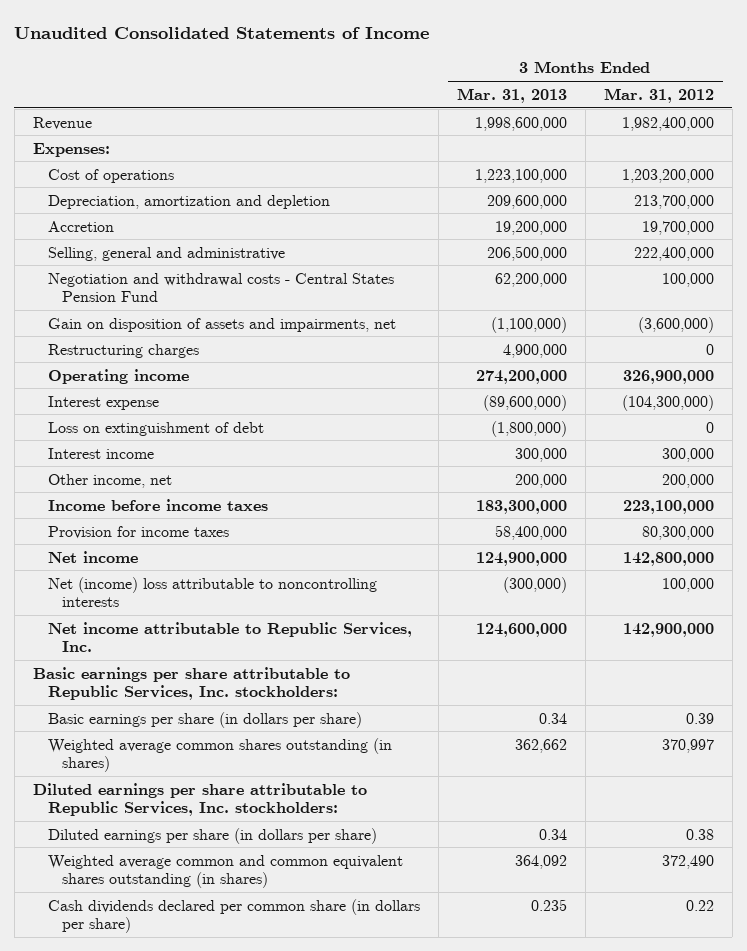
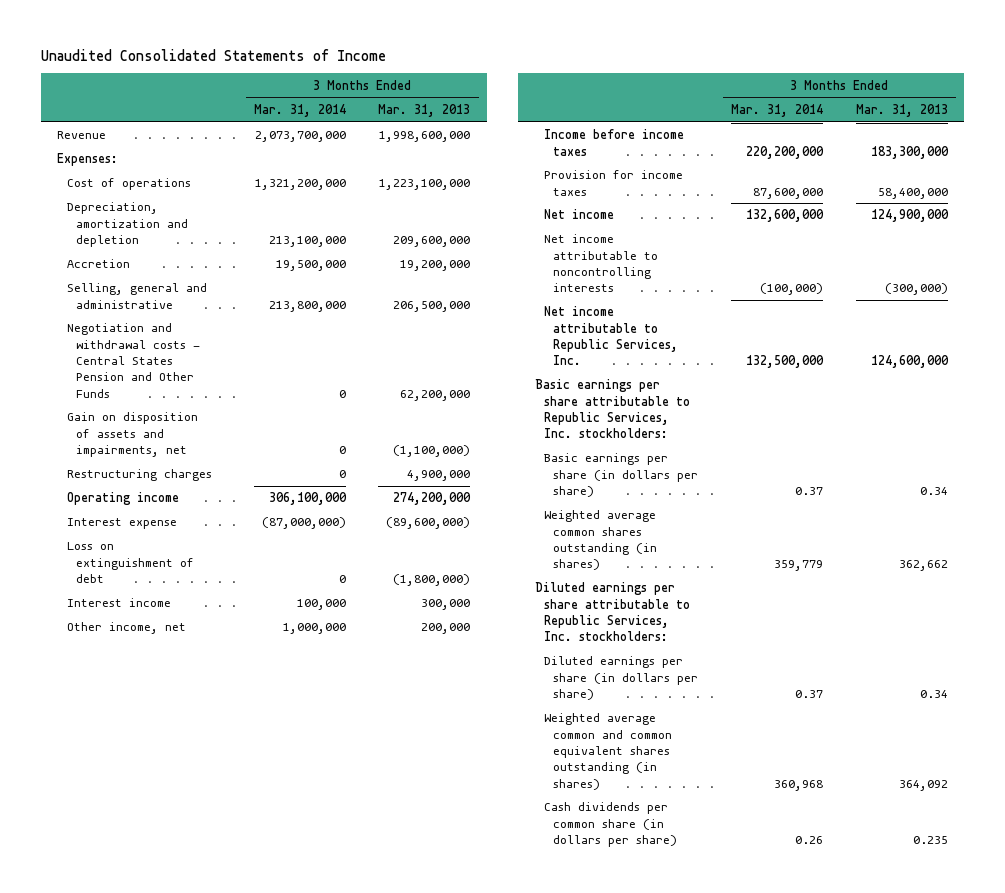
[603,87,714,103] Mar. 31, 2012 -> none
none -> [253,104,346,118] Mar. 31, 2014
[47,272,394,303] Negotiation and withdrawal costs - Central States Pension Fund -> [66,323,201,398] Negotiation and withdrawal costs - Central States Pension and Other Funds
[47,576,377,608] Net (income) loss attributable to noncontrolling interests -> [544,234,659,293] Net income attributable to noncontrolling interests
[47,898,420,934] Cash dividends declared per common share (in dollars per share) -> [544,802,678,848] Cash dividends per common share (in dollars per share)

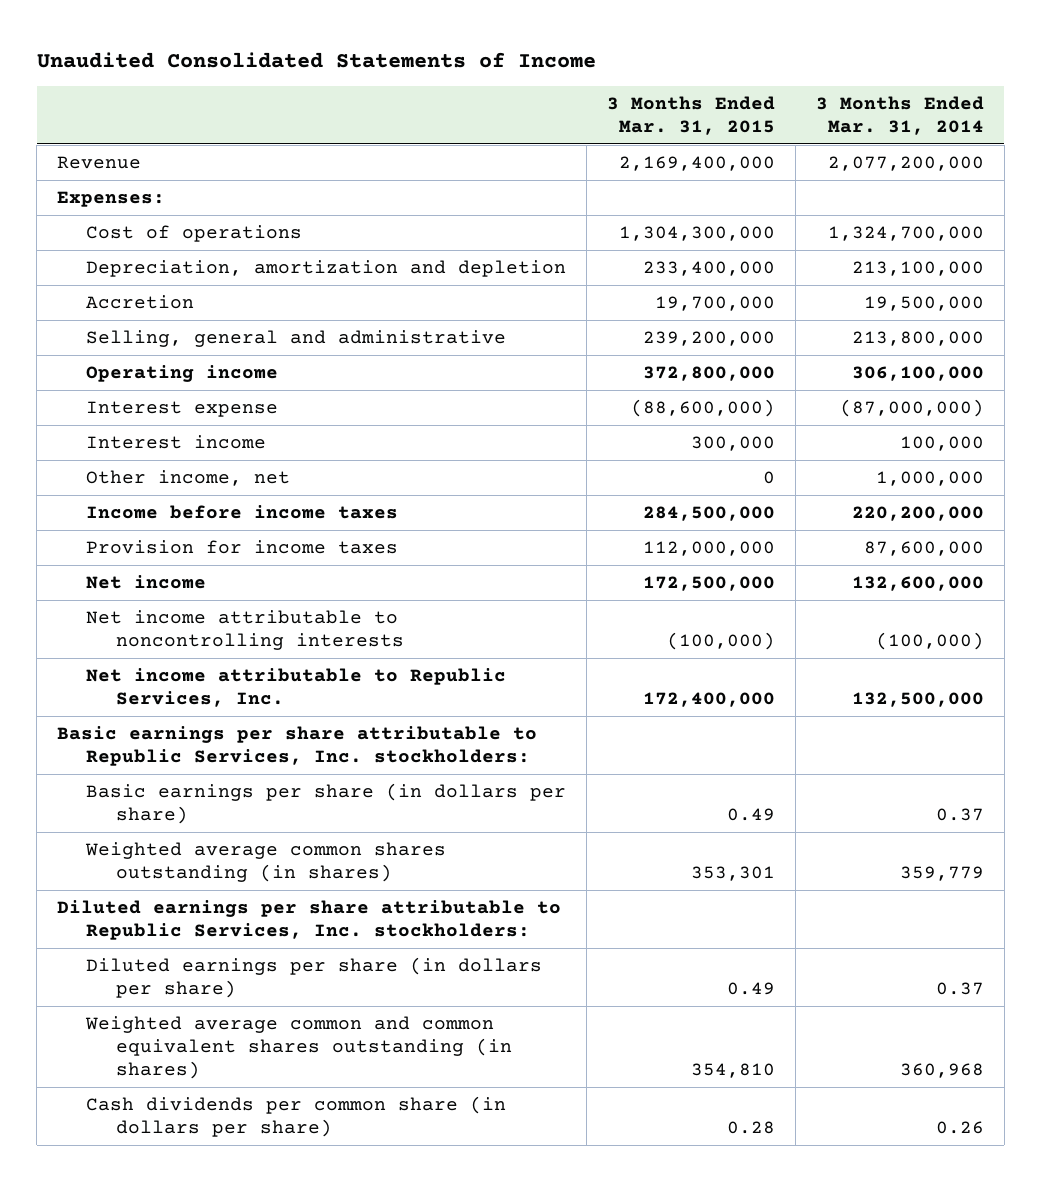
[378,104,471,118] Mar. 31, 2013 -> none
none -> [607,95,776,136] 3 Months Ended Mar. 31, 2015
[254,131,346,143] 2,073,700,000 -> [827,155,984,171] 2,077,200,000
[254,179,346,191] 1,321,200,000 -> [827,225,984,241] 1,324,700,000
[66,323,201,398] Negotiation and withdrawal costs - Central States Pension and Other Funds -> none
[66,412,198,458] Gain on disposition of assets and impairments, net -> none
[66,469,212,482] Restructuring charges -> none
[66,542,195,584] Loss on extinguishment of debt -> none

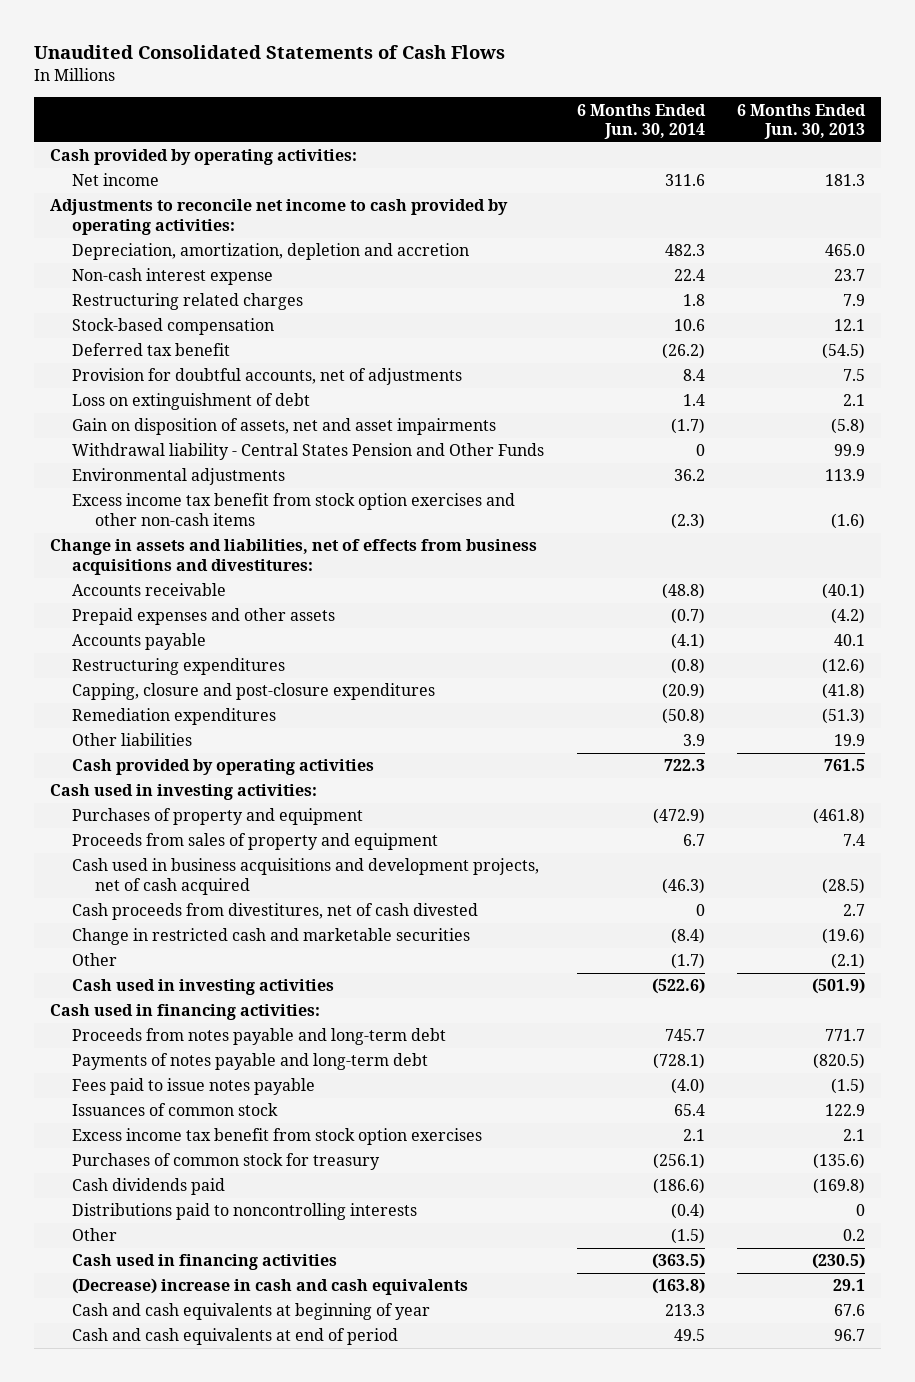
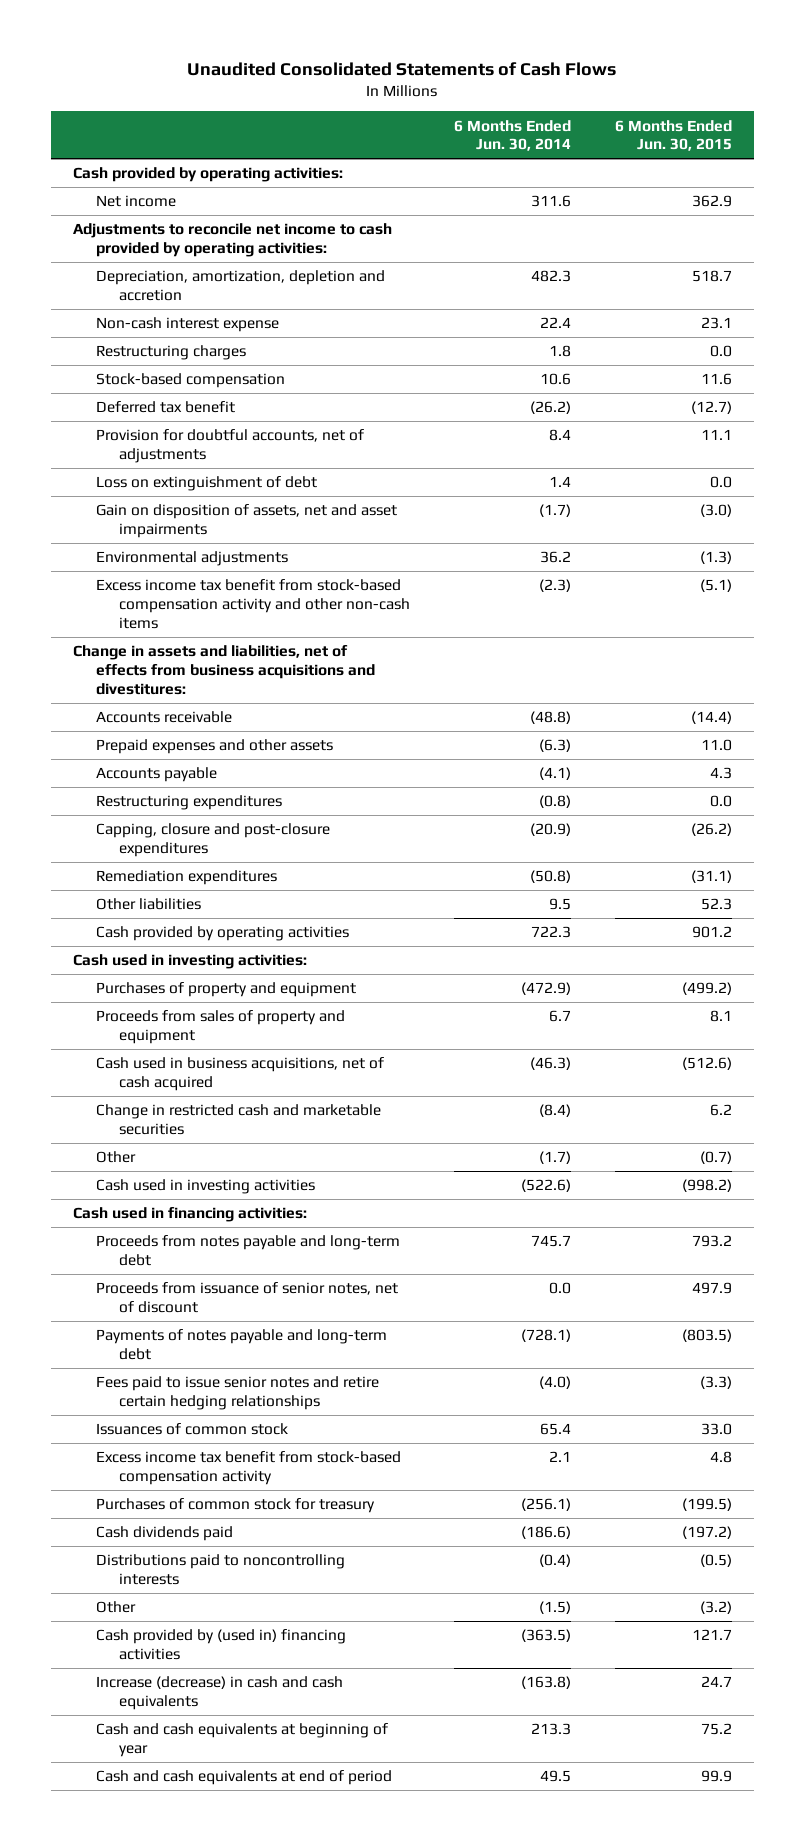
[736,103,866,140] 6 Months Ended Jun. 30, 2013 -> none
none -> [614,119,732,152] 6 Months Ended Jun. 30, 2015
[72,293,304,311] Restructuring related charges -> [95,345,246,361] Restructuring charges
[72,443,545,461] Withdrawal liability - Central States Pension and Other Funds -> none
[72,493,516,527] Excess income tax benefit from stock option exercises and other non-cash items -> [95,579,410,630] Excess income tax benefit from stock-based compensation activity and other non-cash items
[670,608,705,625] (0.7) -> [538,739,571,753] (6.3)
[682,734,705,747] 3.9 -> [548,898,571,911] 9.5
[72,903,479,921] Cash proceeds from divestitures, net of cash divested -> none
[72,858,540,896] Cash used in business acquisitions and development projects, net of cash acquired -> [95,1057,384,1092] Cash used in business acquisitions, net of cash acquired
none -> [95,1282,398,1314] Proceeds from issuance of senior notes, net of discount
[72,1078,316,1096] Fees paid to issue notes payable -> [95,1376,379,1411] Fees paid to issue senior notes and retire certain hedging relationships
[72,1128,483,1146] Excess income tax benefit from stock option exercises -> [95,1451,401,1486] Excess income tax benefit from stock-based compensation activity
[72,1254,338,1271] Cash used in financing activities -> [95,1629,346,1661] Cash provided by (used in) financing activities
[72,1278,469,1296] (Decrease) increase in cash and cash equivalents -> [95,1676,343,1711] Increase (decrease) in cash and cash equivalents

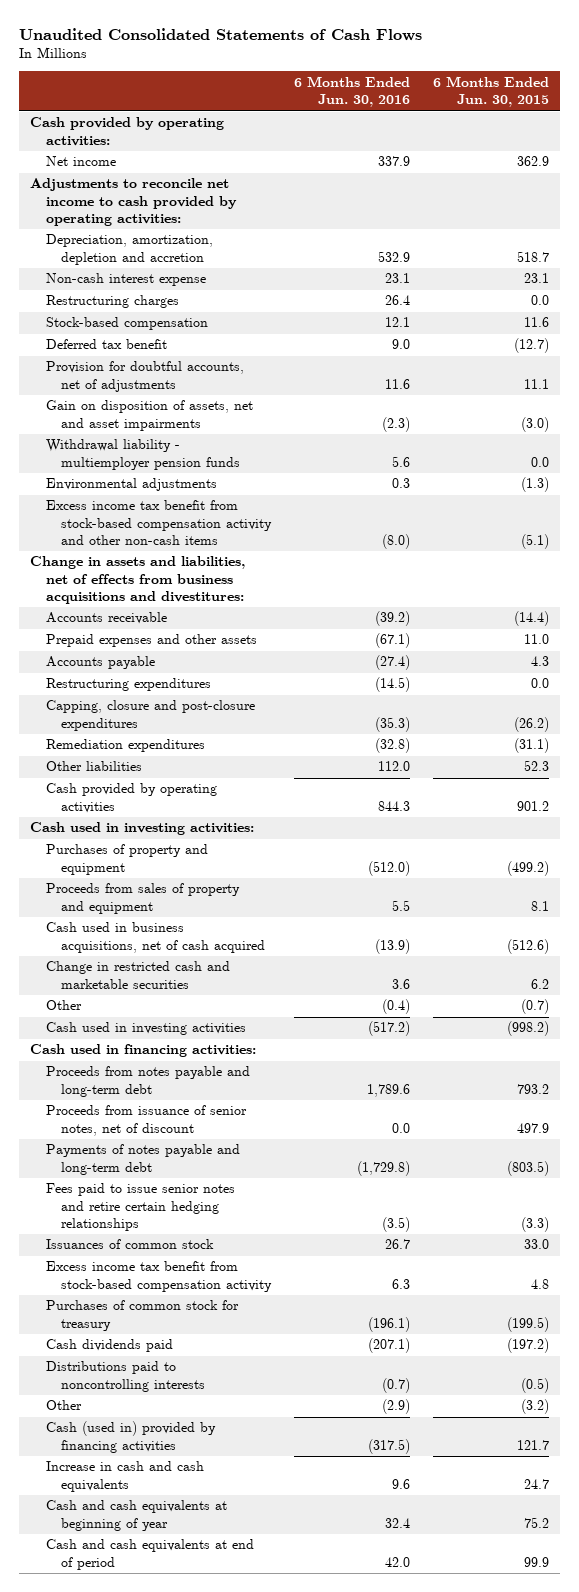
[453,119,571,152] 6 Months Ended Jun. 30, 2014 -> none
none -> [293,75,410,108] 6 Months Ended Jun. 30, 2016
[95,476,317,492] Loss on extinguishment of debt -> none
none -> [45,439,240,470] Withdrawal liability - multiemployer pension funds
[95,1629,346,1661] Cash provided by (used in) financing activities -> [45,1421,216,1453] Cash (used in) provided by financing activities
[95,1676,343,1711] Increase (decrease) in cash and cash equivalents -> [45,1461,204,1492] Increase in cash and cash equivalents

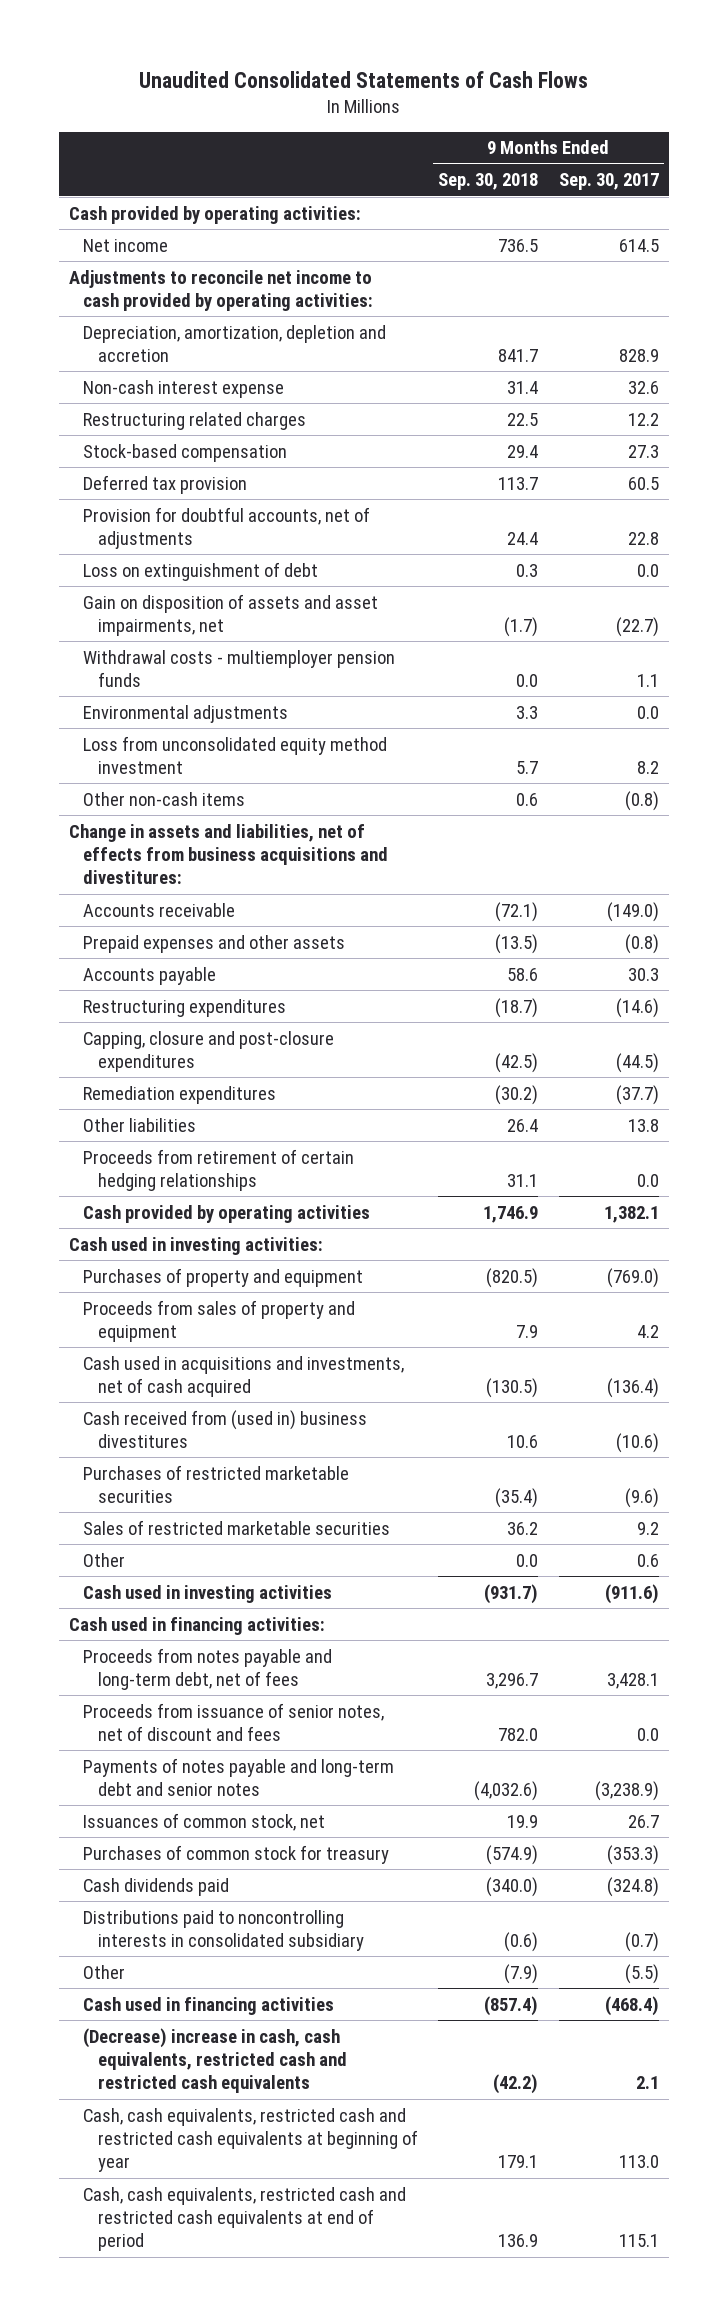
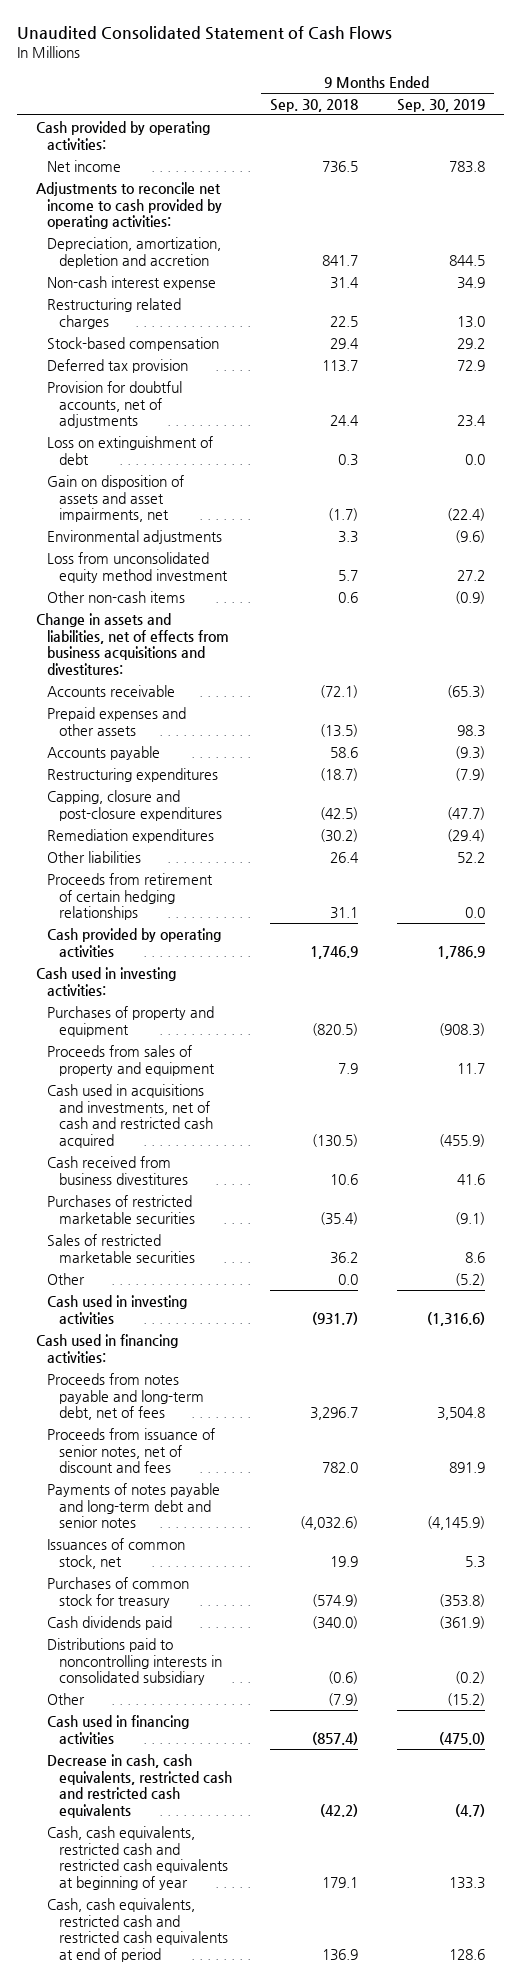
[138,70,588,88] Unaudited Consolidated Statements of Cash Flows -> [16,26,392,41] Unaudited Consolidated Statement of Cash Flows
[558,173,659,191] Sep. 30, 2017 -> none
none -> [396,98,485,112] Sep. 30, 2019
[83,649,396,688] Withdrawal costs - multiemployer pension funds -> none
[83,1355,405,1398] Cash used in acquisitions and investments, net of cash acquired -> [47,1083,213,1149] Cash used in acquisitions and investments, net of cash and restricted cash acquired
[83,1409,368,1449] Cash received from (used in) business divestitures -> [47,1155,188,1185] Cash received from business divestitures
[83,2027,347,2094] (Decrease) increase in cash, cash equivalents, restricted cash and restricted cash equivalents -> [47,1753,232,1819] Decrease in cash, cash equivalents, restricted cash and restricted cash equivalents

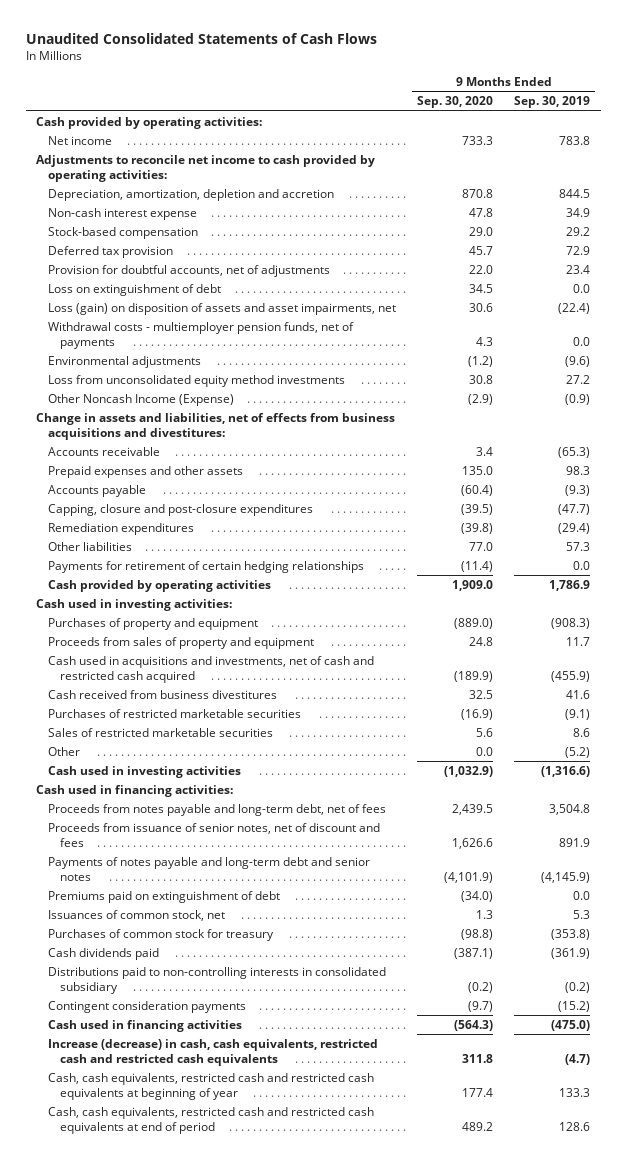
[16,26,392,41] Unaudited Consolidated Statement of Cash Flows -> [25,32,377,44] Unaudited Consolidated Statements of Cash Flows
[270,98,359,112] Sep. 30, 2018 -> none
none -> [417,96,494,109] Sep. 30, 2020
[47,297,182,329] Restructuring related charges -> none
[47,474,185,523] Gain on disposition of assets and asset impairments, net -> [47,302,396,315] Loss (gain) on disposition of assets and asset impairments, net
none -> [47,321,354,349] Withdrawal costs - multiemployer pension funds, net of payments
[47,551,228,583] Loss from unconsolidated equity method investment -> [47,374,345,387] Loss from unconsolidated equity method investments
[47,590,186,603] Other non-cash items -> [47,393,234,406] Other Noncash Income (Expense)
[47,767,219,782] Restructuring expenditures -> none
[456,851,485,863] 52.2 -> [566,541,591,551] 57.3
[47,872,214,921] Proceeds from retirement of certain hedging relationships -> [47,560,364,573] Payments for retirement of certain hedging relationships
none -> [47,890,280,903] Premiums paid on extinguishment of debt
[47,1637,222,1686] Distributions paid to noncontrolling interests in consolidated subsidiary -> [47,966,386,994] Distributions paid to non-controlling interests in consolidated subsidiary
[47,1692,86,1705] Other -> [47,1000,246,1013] Contingent consideration payments
[47,1753,232,1819] Decrease in cash, cash equivalents, restricted cash and restricted cash equivalents -> [47,1038,378,1066] Increase (decrease) in cash, cash equivalents, restricted cash and restricted cash equivalents

